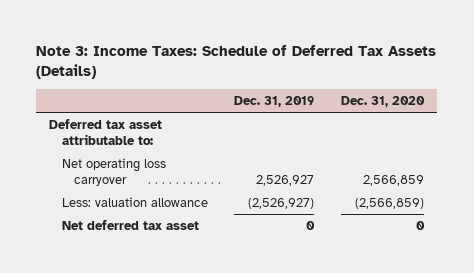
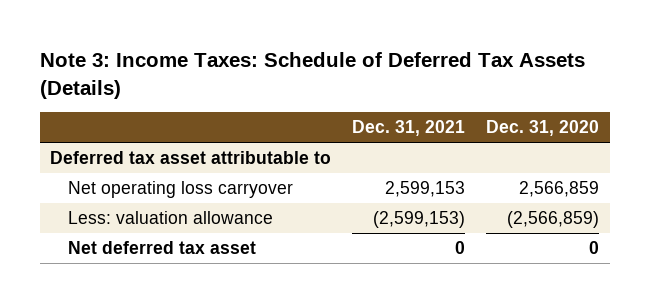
[234,95,315,107] Dec. 31, 2019 -> none
none -> [352,120,466,137] Dec. 31, 2021
[49,119,163,146] Deferred tax asset attributable to: -> [50,150,332,164] Deferred tax asset attributable to

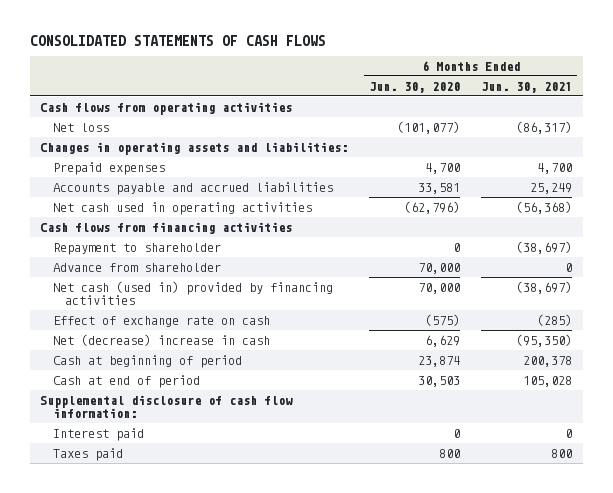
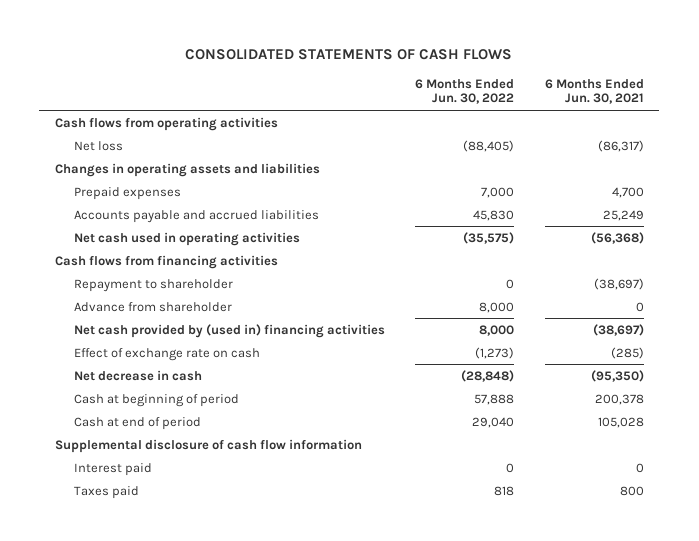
[369,81,461,93] Jun. 30, 2020 -> none
none -> [415,78,515,105] 6 Months Ended Jun. 30, 2022
[40,141,349,155] Changes in operating assets and liabilities: -> [54,162,320,177] Changes in operating assets and liabilities
[52,280,333,305] Net cash (used in) provided by financing activities -> [73,323,385,338] Net cash provided by (used in) financing activities
[52,333,270,346] Net (decrease) increase in cash -> [73,369,202,381] Net decrease in cash
[40,394,294,418] Supplemental disclosure of cash flow information: -> [54,438,362,453] Supplemental disclosure of cash flow information

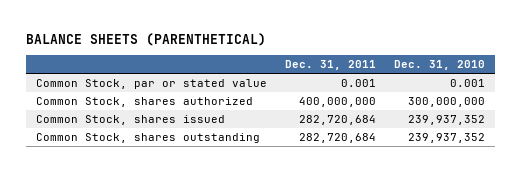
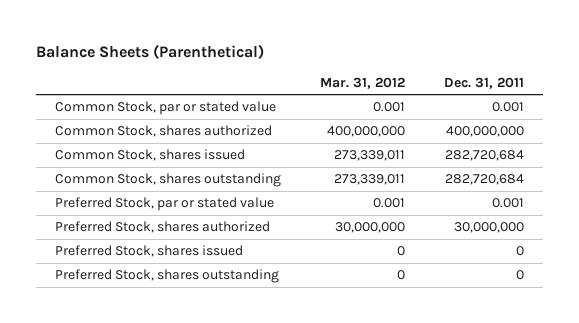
[26,32,267,46] BALANCE SHEETS (PARENTHETICAL) -> [35,43,264,59] Balance Sheets (Parenthetical)
[394,60,486,71] Dec. 31, 2010 -> none
none -> [320,76,406,89] Mar. 31, 2012
none -> [55,197,275,212] Preferred Stock, par or stated value
none -> [55,221,271,234] Preferred Stock, shares authorized
none -> [55,245,244,258] Preferred Stock, shares issued
none -> [55,269,280,284] Preferred Stock, shares outstanding

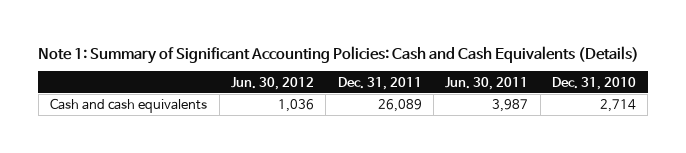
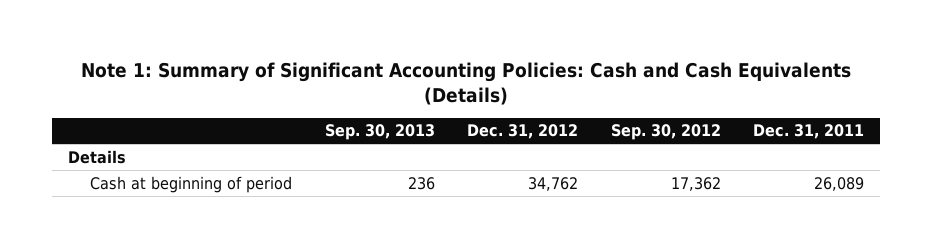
[230,76,314,90] Jun. 30, 2012 -> none
[445,76,529,90] Jun. 30, 2011 -> none
[551,76,636,90] Dec. 31, 2010 -> none
none -> [324,124,435,141] Sep. 30, 2013
none -> [467,124,579,140] Dec. 31, 2012
none -> [610,124,721,141] Sep. 30, 2012
none -> [68,149,127,164] Details
[50,98,208,114] Cash and cash equivalents -> [90,175,293,193] Cash at beginning of period

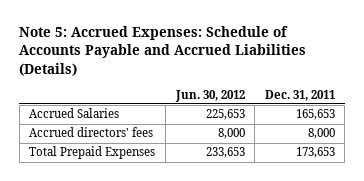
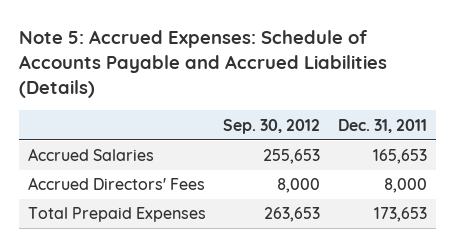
[174,89,245,102] Jun. 30, 2012 -> none
none -> [223,118,321,134] Sep. 30, 2012
[29,127,154,138] Accrued directors' fees -> [27,177,205,191] Accrued Directors' Fees

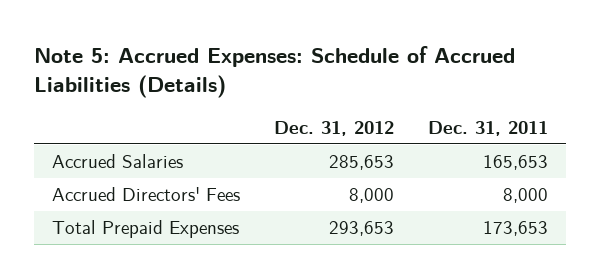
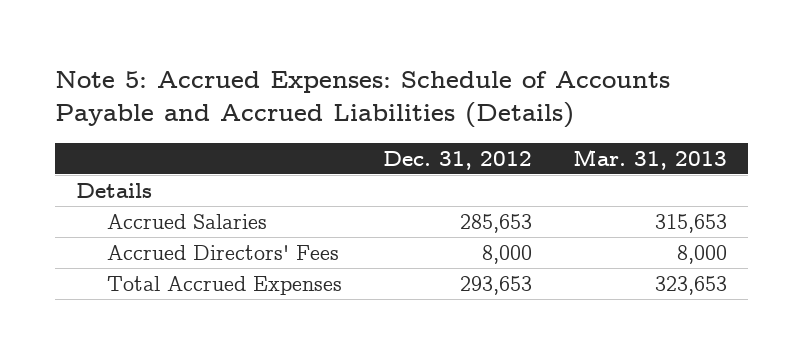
[34,46,516,99] Note 5: Accrued Expenses: Schedule of Accrued Liabilities (Details) -> [55,71,671,129] Note 5: Accrued Expenses: Schedule of Accounts Payable and Accrued Liabilities (Details)
[428,120,549,136] Dec. 31, 2011 -> none
none -> [573,148,728,170] Mar. 31, 2013
none -> [75,182,152,198] Details
[51,219,239,238] Total Prepaid Expenses -> [106,275,342,295] Total Accrued Expenses

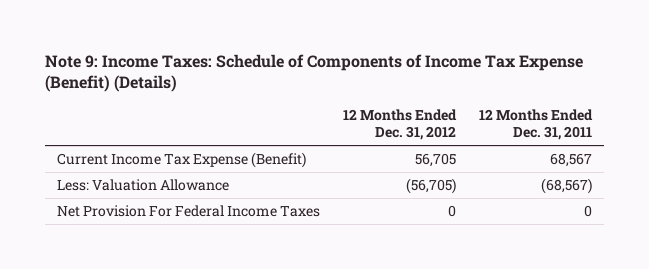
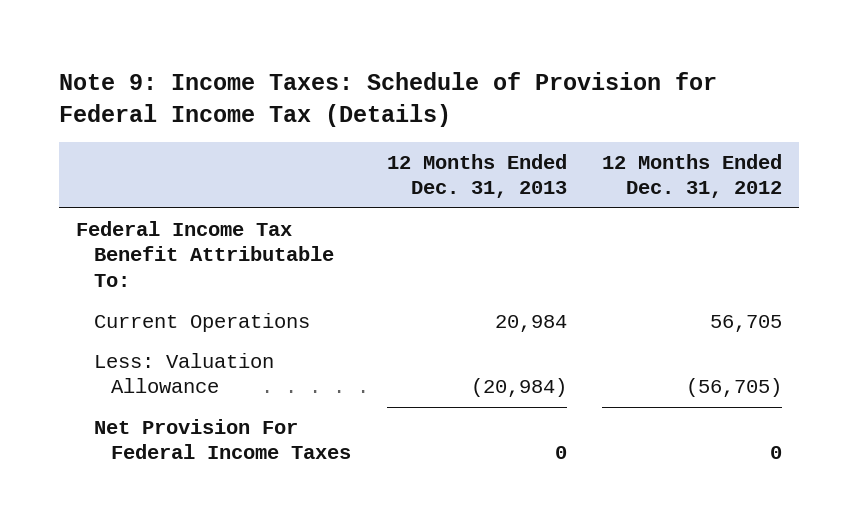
[45,53,584,93] Note 9: Income Taxes: Schedule of Components of Income Tax Expense (Benefit) (Details) -> [58,72,717,127] Note 9: Income Taxes: Schedule of Provision for Federal Income Tax (Details)
[479,109,594,141] 12 Months Ended Dec. 31, 2011 -> none
none -> [386,153,567,199] 12 Months Ended Dec. 31, 2013
none -> [76,220,334,288] Federal Income Tax Benefit Attributable To:
[56,152,306,169] Current Income Tax Expense (Benefit) -> [93,312,310,332] Current Operations

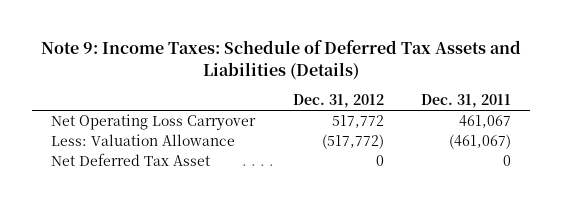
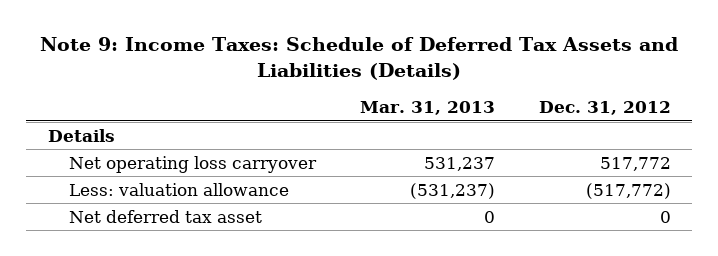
[421,94,512,109] Dec. 31, 2011 -> none
none -> [360,101,496,116] Mar. 31, 2013
none -> [47,128,115,142] Details
[50,114,256,131] Net Operating Loss Carryover -> [69,155,318,173] Net operating loss carryover
[50,134,235,147] Less: Valuation Allowance -> [69,182,290,196] Less: valuation allowance
[50,153,210,167] Net Deferred Tax Asset -> [69,209,263,223] Net deferred tax asset

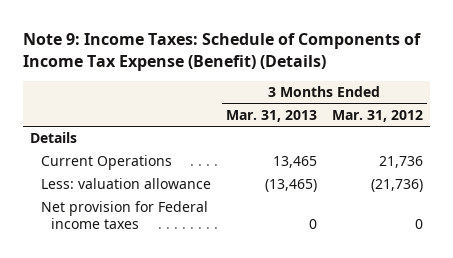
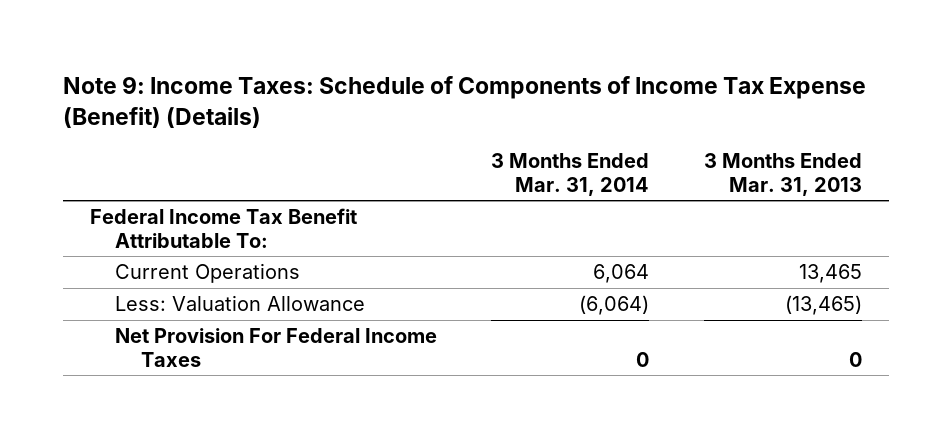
[331,109,423,122] Mar. 31, 2012 -> none
none -> [491,153,650,196] 3 Months Ended Mar. 31, 2014
[30,132,78,144] Details -> none
none -> [89,208,357,248] Federal Income Tax Benefit Attributable To:
[40,178,211,190] Less: valuation allowance -> [115,295,366,312] Less: Valuation Allowance
[40,201,208,229] Net provision for Federal income taxes -> [115,328,438,367] Net Provision For Federal Income Taxes

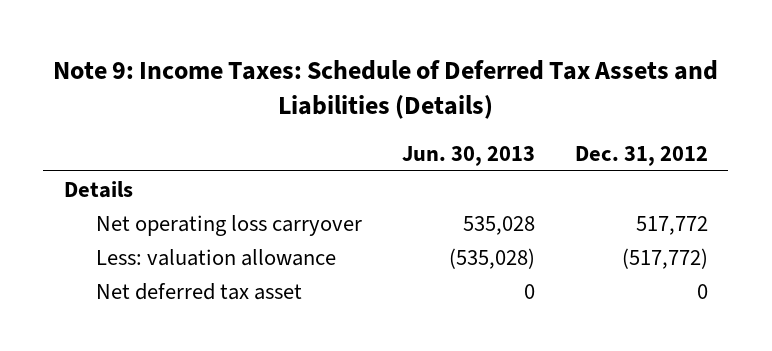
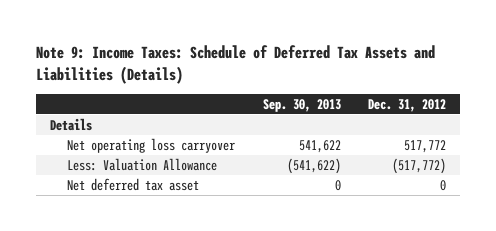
[401,146,535,167] Jun. 30, 2013 -> none
none -> [262,98,341,112] Sep. 30, 2013
[95,248,336,266] Less: valuation allowance -> [67,157,218,171] Less: Valuation Allowance

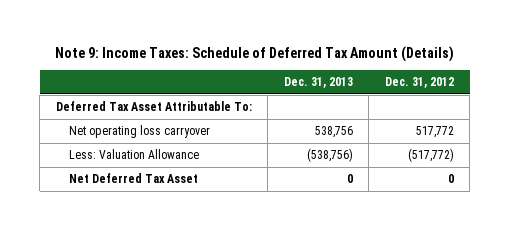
[36,45,436,84] Note 9: Income Taxes: Schedule of Deferred Tax Assets and Liabilities (Details) -> [54,46,454,63] Note 9: Income Taxes: Schedule of Deferred Tax Amount (Details)
[262,98,341,112] Sep. 30, 2013 -> none
none -> [283,77,353,89] Dec. 31, 2013
[49,117,92,131] Details -> none
none -> [55,101,252,112] Deferred Tax Asset Attributable To:
[67,177,200,191] Net deferred tax asset -> [68,173,198,184] Net Deferred Tax Asset

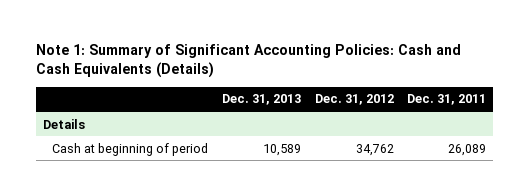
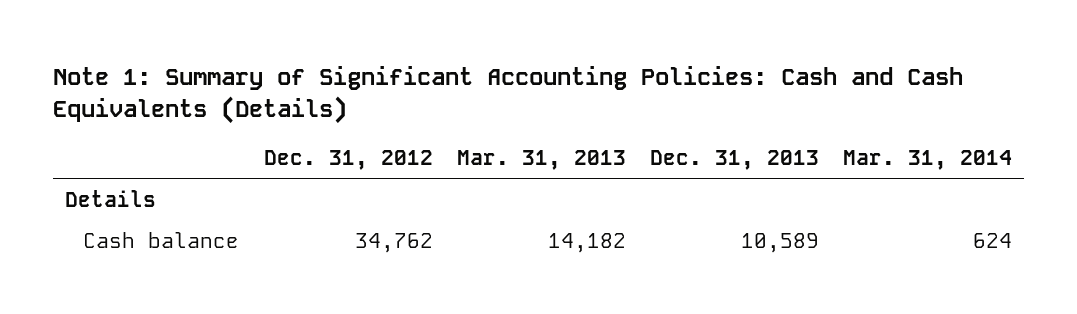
[407,94,487,106] Dec. 31, 2011 -> none
none -> [456,149,626,170] Mar. 31, 2013
none -> [842,149,1012,170] Mar. 31, 2014
[52,142,209,156] Cash at beginning of period -> [83,231,240,248] Cash balance

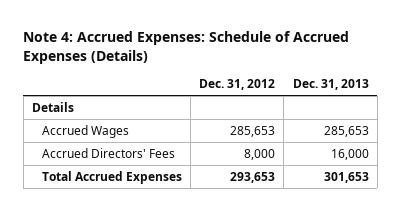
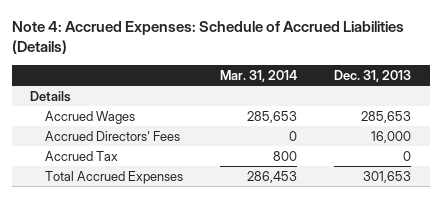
[23,31,350,64] Note 4: Accrued Expenses: Schedule of Accrued Expenses (Details) -> [11,20,404,54] Note 4: Accrued Expenses: Schedule of Accrued Liabilities (Details)
[199,79,276,91] Dec. 31, 2012 -> none
none -> [220,69,298,82] Mar. 31, 2014
none -> [44,150,118,161] Accrued Tax

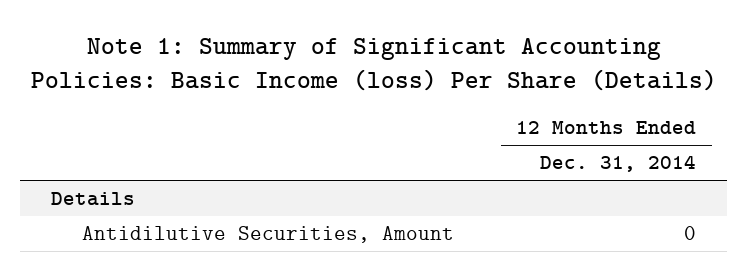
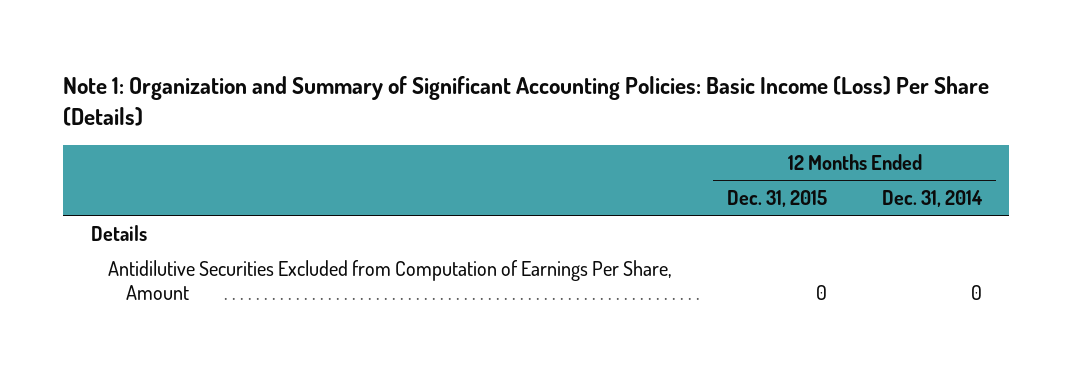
[30,37,717,92] Note 1: Summary of Significant Accounting Policies: Basic Income (loss) Per Share (Details) -> [63,76,990,127] Note 1: Organization and Summary of Significant Accounting Policies: Basic Income (Loss) Per Share (Details)
none -> [727,190,828,208] Dec. 31, 2015
[81,226,454,244] Antidilutive Securities, Amount -> [108,259,673,300] Antidilutive Securities Excluded from Computation of Earnings Per Share, Amount

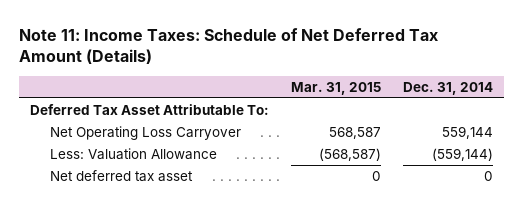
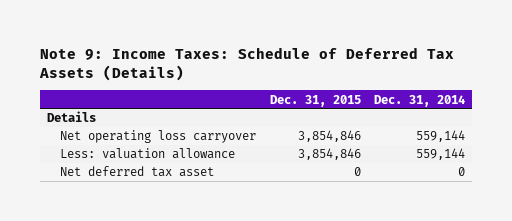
[19,27,439,64] Note 11: Income Taxes: Schedule of Net Deferred Tax Amount (Details) -> [39,47,455,81] Note 9: Income Taxes: Schedule of Deferred Tax Assets (Details)
[291,81,382,95] Mar. 31, 2015 -> none
none -> [269,94,361,107] Dec. 31, 2015
[30,104,270,116] Deferred Tax Asset Attributable To: -> none
none -> [47,111,97,123] Details
[49,126,241,141] Net Operating Loss Carryover -> [59,130,256,144] Net operating loss carryover
[49,148,217,161] Less: Valuation Allowance -> [59,148,235,160] Less: valuation allowance
[432,148,494,162] (559,144) -> [416,148,466,161] 559,144

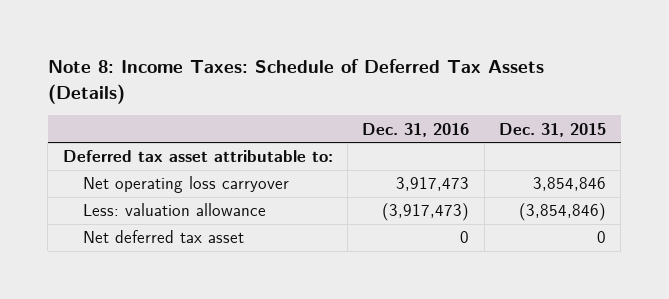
[39,47,455,81] Note 9: Income Taxes: Schedule of Deferred Tax Assets (Details) -> [47,59,544,104] Note 8: Income Taxes: Schedule of Deferred Tax Assets (Details)
[374,94,466,107] Dec. 31, 2014 -> none
none -> [362,122,470,137] Dec. 31, 2016
[47,111,97,123] Details -> none
none -> [62,150,333,163] Deferred tax asset attributable to:
[297,148,361,161] 3,854,846 -> [519,203,607,222] (3,854,846)

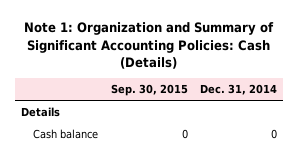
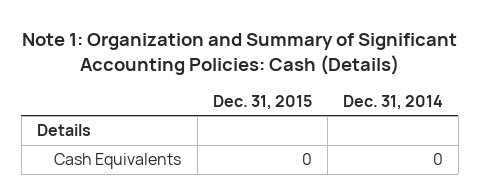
[110,84,188,97] Sep. 30, 2015 -> none
none -> [212,94,312,110] Dec. 31, 2015
[33,128,99,139] Cash balance -> [54,153,182,170] Cash Equivalents

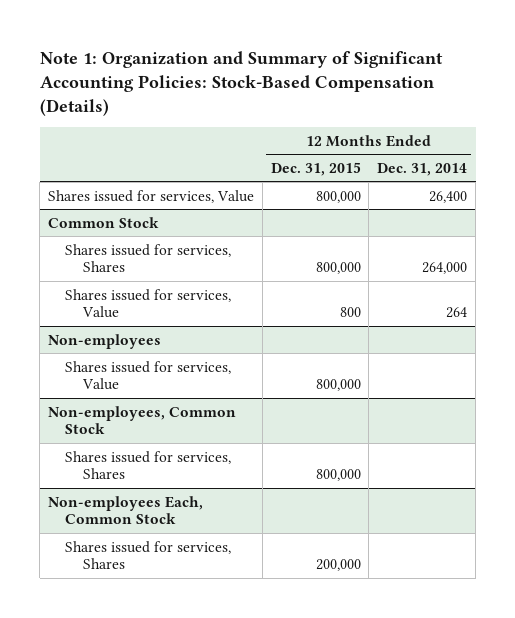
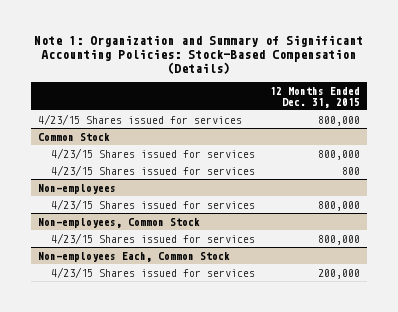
[377,162,468,176] Dec. 31, 2014 -> none
[47,189,254,203] Shares issued for services, Value -> [38,113,243,125] 4/23/15 Shares issued for services
[65,243,232,273] Shares issued for services, Shares -> [51,147,256,159] 4/23/15 Shares issued for services
[65,288,232,319] Shares issued for services, Value -> [51,164,256,176] 4/23/15 Shares issued for services
[65,360,232,391] Shares issued for services, Value -> [51,198,256,210] 4/23/15 Shares issued for services
[65,450,232,480] Shares issued for services, Shares -> [51,232,256,244] 4/23/15 Shares issued for services
[65,540,232,570] Shares issued for services, Shares -> [51,266,256,278] 4/23/15 Shares issued for services

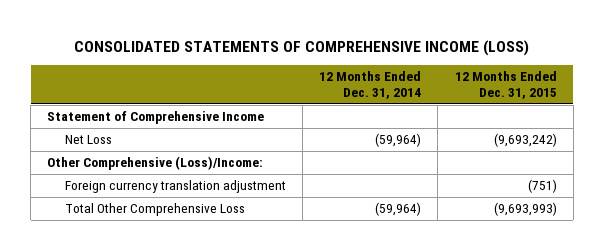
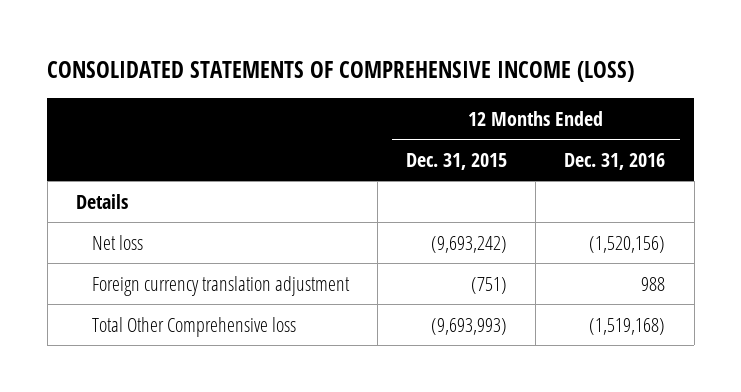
[319,71,422,99] 12 Months Ended Dec. 31, 2014 -> none
none -> [564,152,666,170] Dec. 31, 2016
[47,111,265,125] Statement of Comprehensive Income -> none
[47,156,264,171] Other Comprehensive (Loss)/Income: -> none
none -> [76,193,129,209] Details
[65,135,113,145] Net Loss -> [91,234,143,250] Net loss
[65,203,246,217] Total Other Comprehensive Loss -> [91,316,296,337] Total Other Comprehensive loss

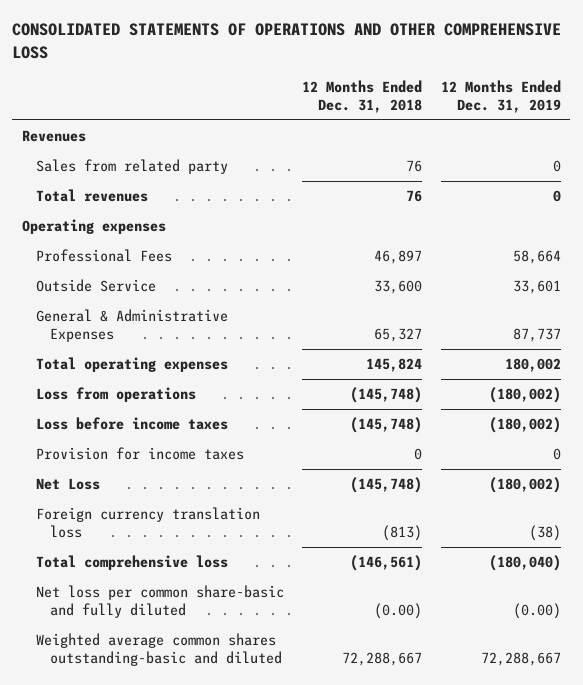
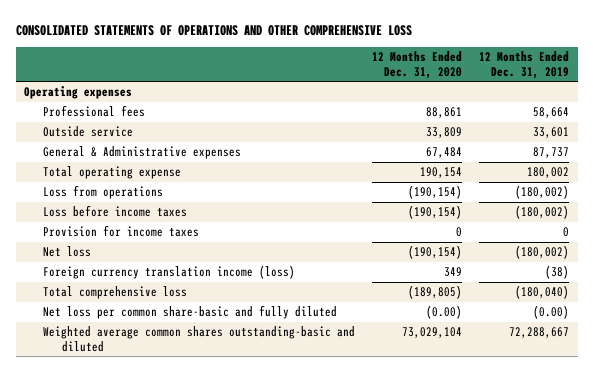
[302,79,423,114] 12 Months Ended Dec. 31, 2018 -> none
none -> [372,51,463,79] 12 Months Ended Dec. 31, 2020
[21,129,86,142] Revenues -> none
[35,158,228,174] Sales from related party -> none
[35,188,148,202] Total revenues -> none
[35,248,172,262] Professional Fees -> [43,105,146,118] Professional fees
[35,278,156,292] Outside Service -> [43,126,134,138] Outside service
[35,308,228,343] General & Administrative Expenses -> [43,146,242,160] General & Administrative expenses
[35,356,228,372] Total operating expenses -> [43,166,182,180] Total operating expense
[35,477,100,490] Net Loss -> [43,246,92,258] Net loss
[35,506,260,539] Foreign currency translation loss -> [43,265,296,280] Foreign currency translation income (loss)

